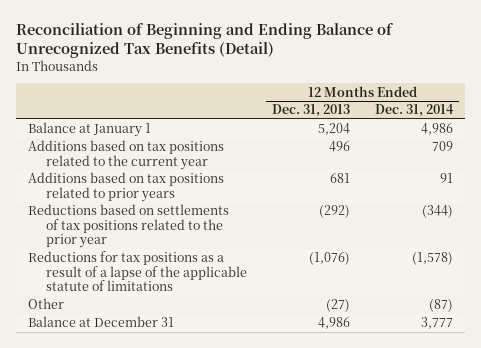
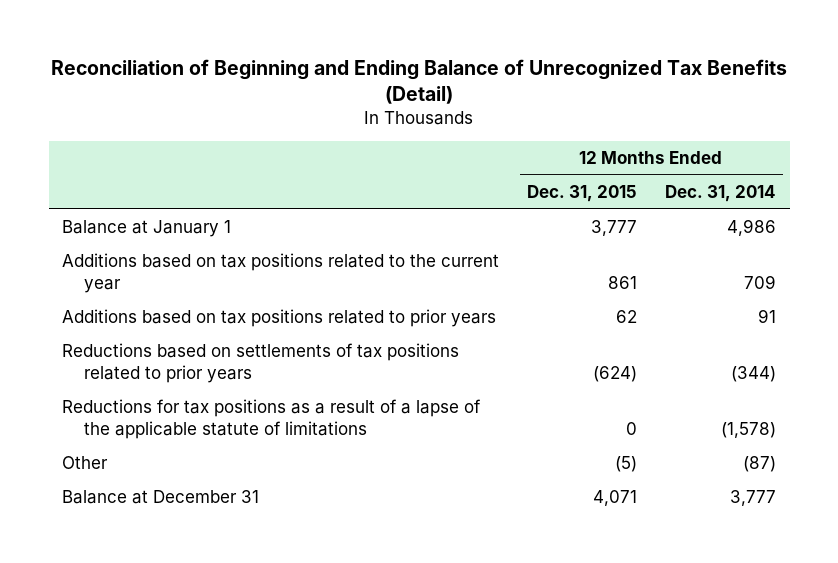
[272,104,351,118] Dec. 31, 2013 -> none
none -> [527,184,638,202] Dec. 31, 2015
[27,204,229,249] Reductions based on settlements of tax positions related to the prior year -> [62,343,460,384] Reductions based on settlements of tax positions related to prior years

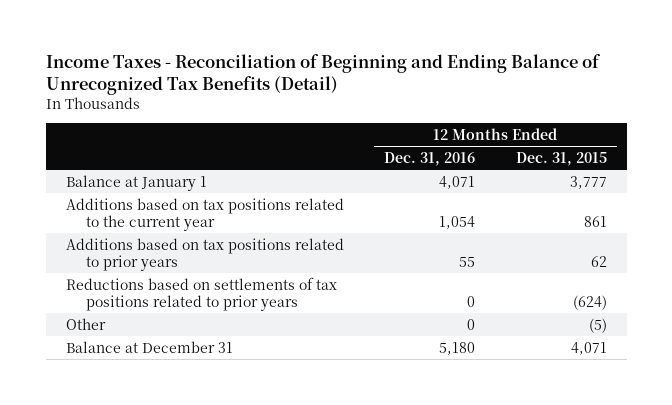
[51,58,788,104] Reconciliation of Beginning and Ending Balance of Unrecognized Tax Benefits (Detail) -> [45,53,601,95] Income Taxes - Reconciliation of Beginning and Ending Balance of Unrecognized Tax Benefits (Detail)
[664,184,776,202] Dec. 31, 2014 -> none
none -> [384,151,476,166] Dec. 31, 2016
[62,399,482,440] Reductions for tax positions as a result of a lapse of the applicable statute of limitations -> none

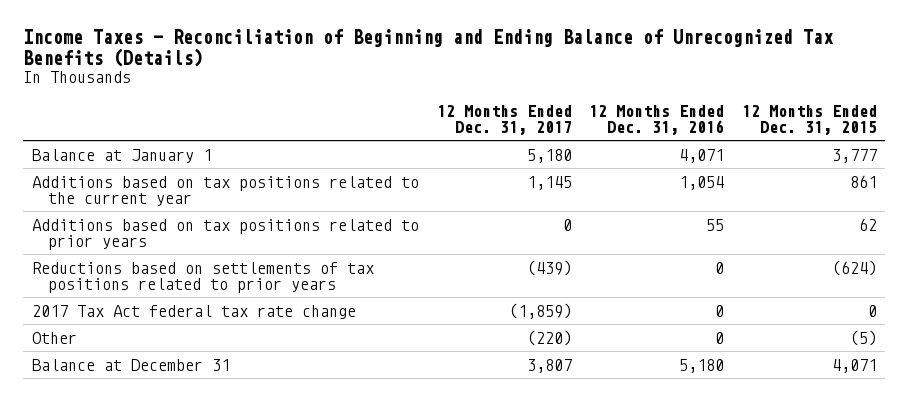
[45,53,601,95] Income Taxes - Reconciliation of Beginning and Ending Balance of Unrecognized Tax Benefits (Detail) -> [23,29,835,68] Income Taxes - Reconciliation of Beginning and Ending Balance of Unrecognized Tax Benefits (Details)
none -> [436,104,572,135] 12 Months Ended Dec. 31, 2017
none -> [32,304,357,319] 2017 Tax Act federal tax rate change

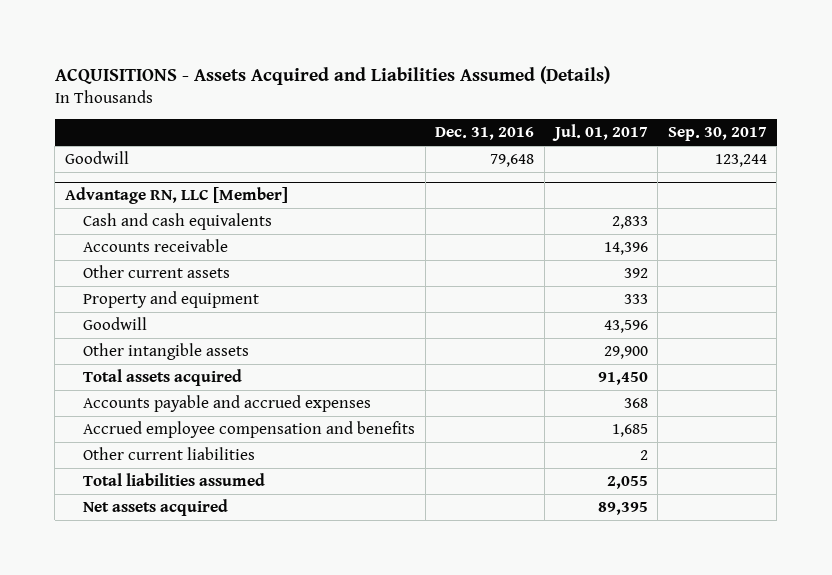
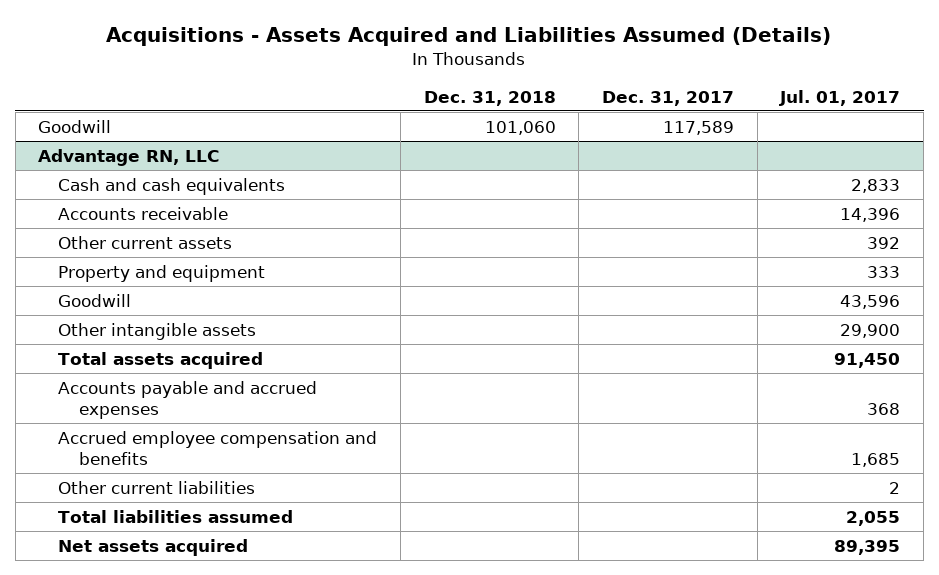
[54,65,610,85] ACQUISITIONS - Assets Acquired and Liabilities Assumed (Details) -> [106,26,832,46] Acquisitions - Assets Acquired and Liabilities Assumed (Details)
[435,127,535,141] Dec. 31, 2016 -> none
[667,127,767,142] Sep. 30, 2017 -> none
none -> [423,90,556,106] Dec. 31, 2018
none -> [602,90,735,106] Dec. 31, 2017
[64,187,288,205] Advantage RN, LLC [Member] -> [38,148,220,166] Advantage RN, LLC

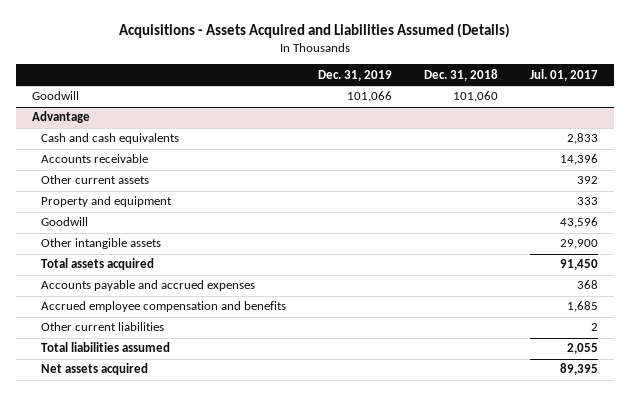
[602,90,735,106] Dec. 31, 2017 -> none
none -> [318,69,393,81] Dec. 31, 2019
[38,148,220,166] Advantage RN, LLC -> [31,111,90,124] Advantage

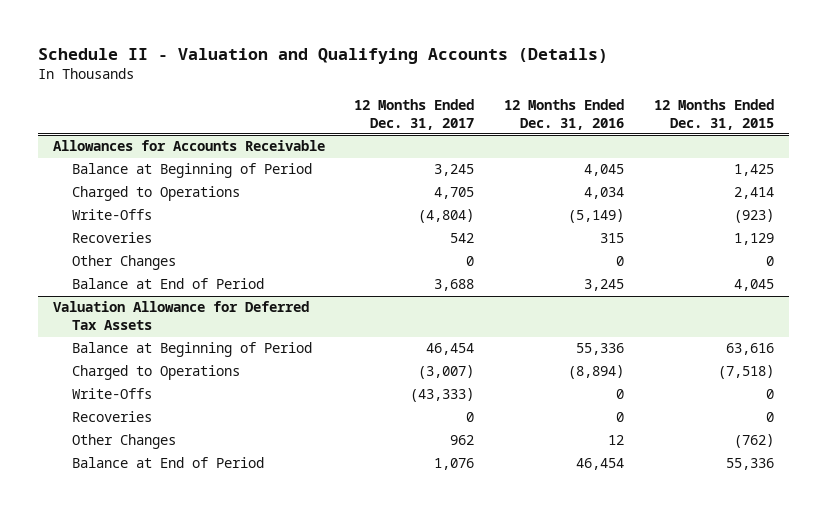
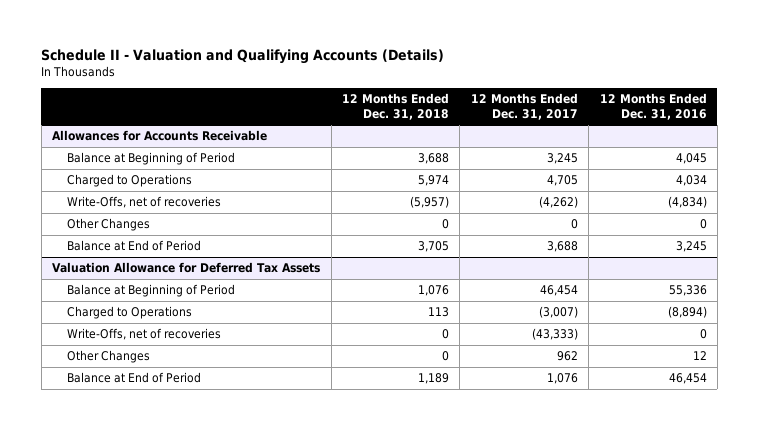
[654,98,775,130] 12 Months Ended Dec. 31, 2015 -> none
none -> [341,92,449,120] 12 Months Ended Dec. 31, 2018
[71,232,152,244] Recoveries -> none
[71,209,152,221] Write-Offs -> [67,196,222,209] Write-Offs, net of recoveries
[418,209,475,224] (4,804) -> [538,196,578,209] (4,262)
[568,209,625,224] (5,149) -> [667,196,707,209] (4,834)
[71,411,152,423] Recoveries -> none
[71,388,152,400] Write-Offs -> [67,328,222,341] Write-Offs, net of recoveries

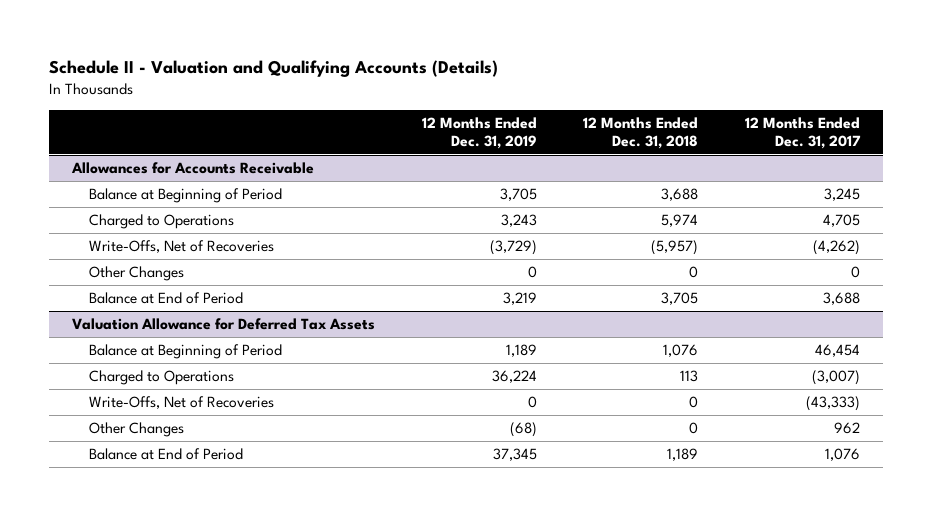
[599,92,707,120] 12 Months Ended Dec. 31, 2016 -> none
none -> [421,116,537,149] 12 Months Ended Dec. 31, 2019
[67,196,222,209] Write-Offs, net of recoveries -> [89,240,275,254] Write-Offs, Net of Recoveries
[67,328,222,341] Write-Offs, net of recoveries -> [89,396,275,410] Write-Offs, Net of Recoveries

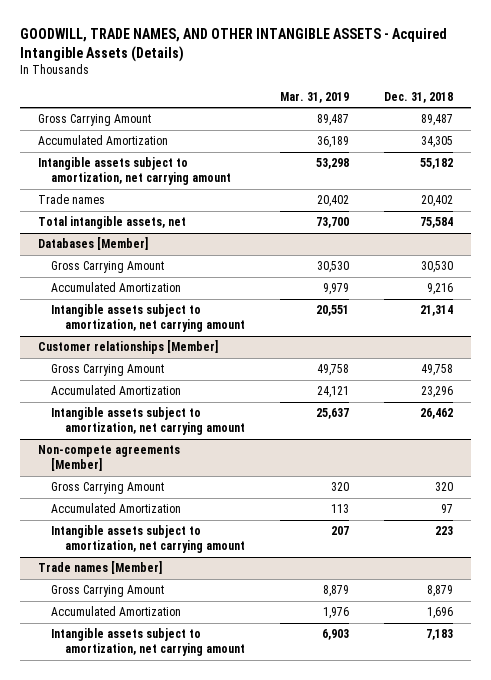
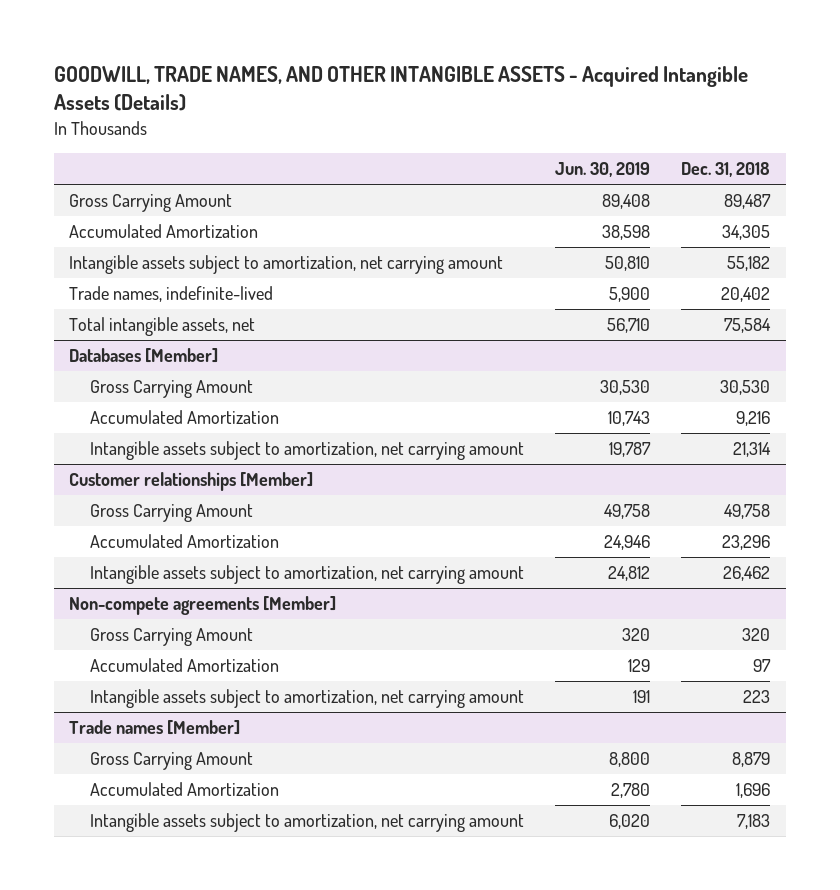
[280,91,350,103] Mar. 31, 2019 -> none
none -> [555,162,651,178] Jun. 30, 2019
[38,194,106,205] Trade names -> [69,286,274,303] Trade names, indefinite-lived

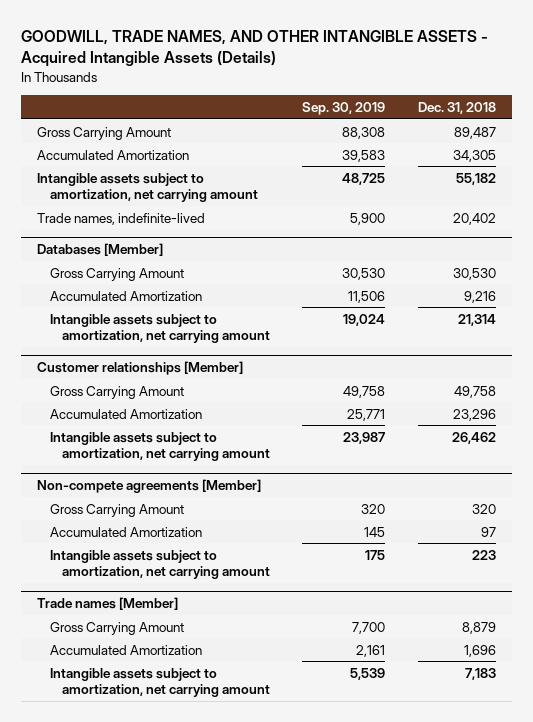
[555,162,651,178] Jun. 30, 2019 -> none
none -> [302,101,386,115] Sep. 30, 2019
[69,317,256,337] Total intangible assets, net -> none

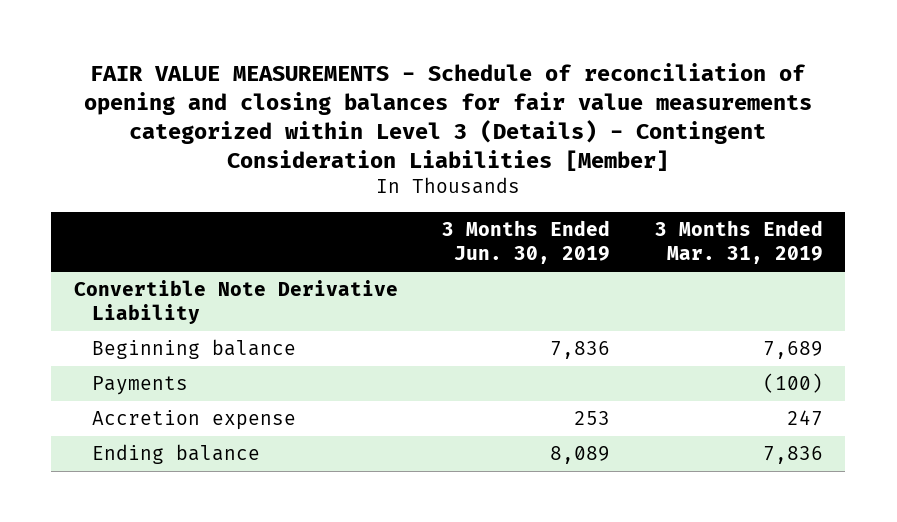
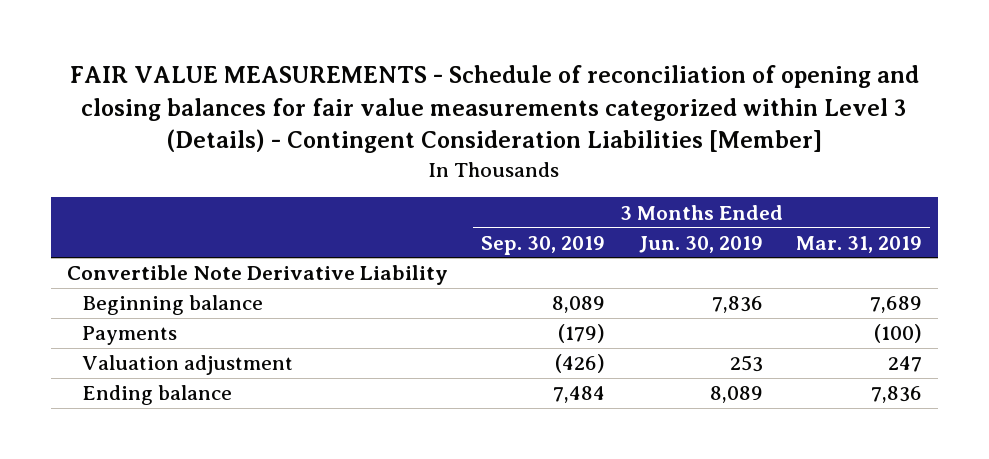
none -> [481,235,606,255] Sep. 30, 2019
[92,410,297,431] Accretion expense -> [82,355,294,376] Valuation adjustment

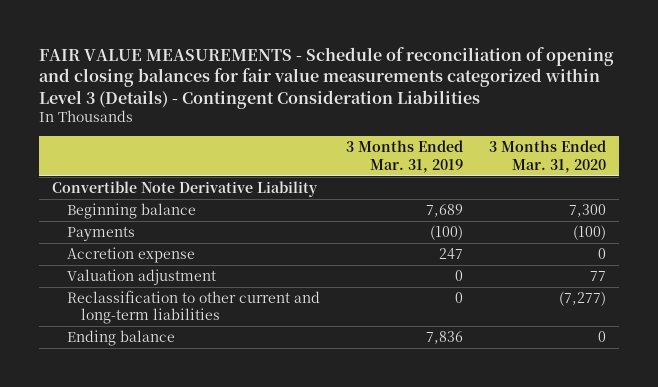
[70,65,920,154] FAIR VALUE MEASUREMENTS - Schedule of reconciliation of opening and closing balances for fair value measurements categorized within Level 3 (Details) - Contingent Consideration Liabilities [Member] -> [39,46,615,109] FAIR VALUE MEASUREMENTS - Schedule of reconciliation of opening and closing balances for fair value measurements categorized within Level 3 (Details) - Contingent Consideration Liabilities
[481,235,606,255] Sep. 30, 2019 -> none
[638,235,763,253] Jun. 30, 2019 -> none
none -> [489,140,607,173] 3 Months Ended Mar. 31, 2020
none -> [66,247,195,264] Accretion expense
[887,356,922,373] 247 -> [454,270,463,282] 0
none -> [66,290,320,325] Reclassification to other current and long-term liabilities

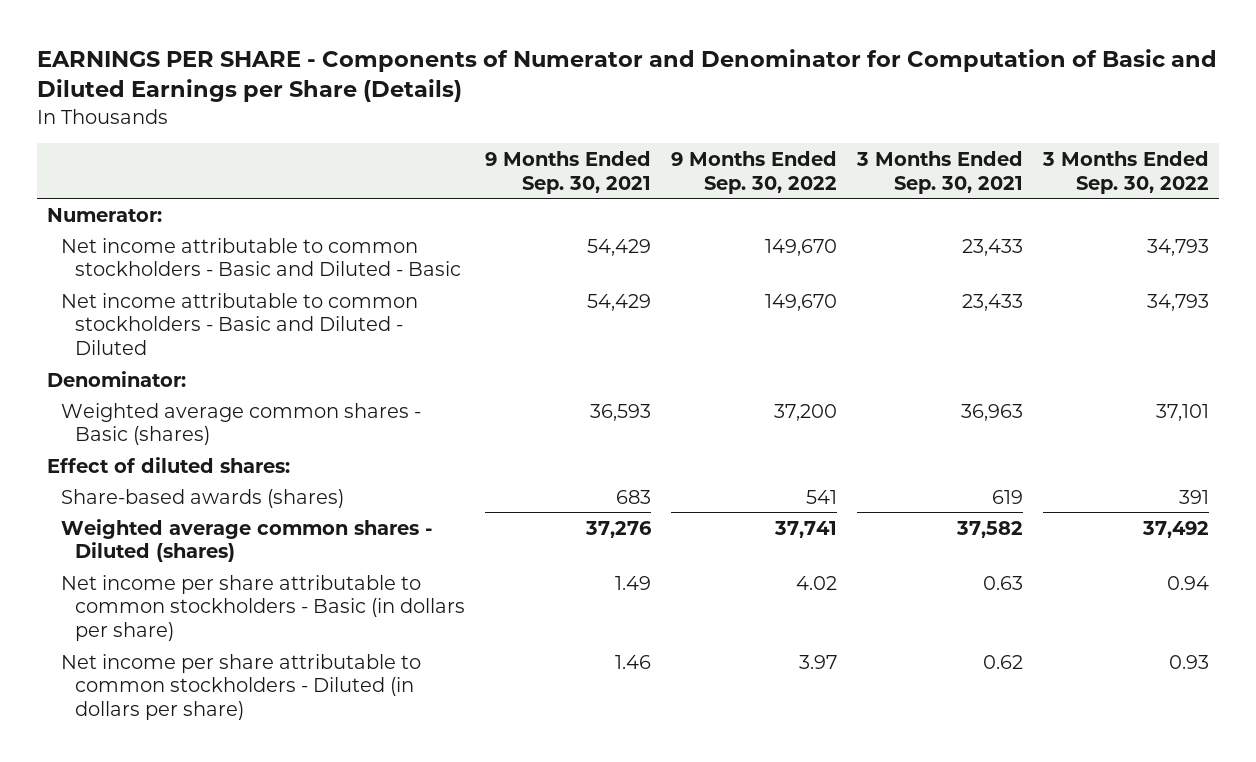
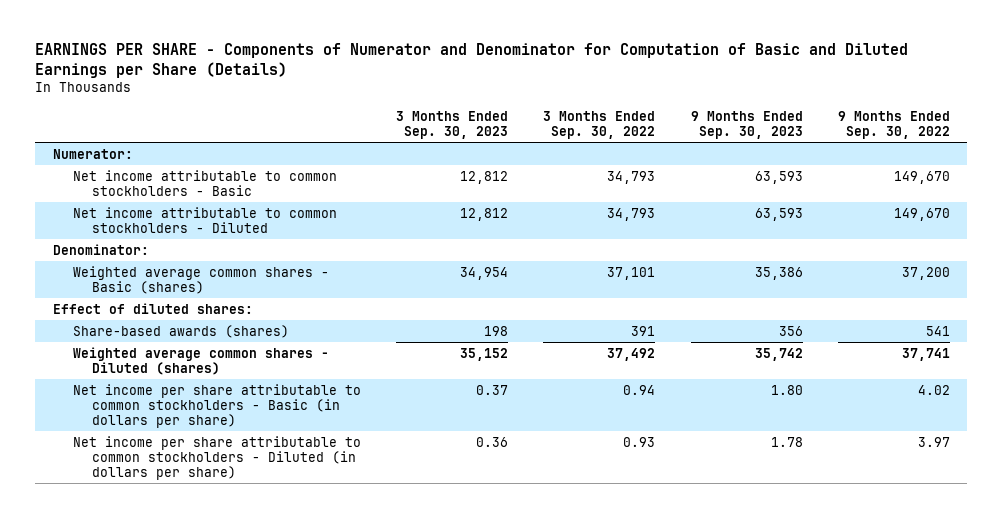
[485,150,652,194] 9 Months Ended Sep. 30, 2021 -> none
[856,150,1024,194] 3 Months Ended Sep. 30, 2021 -> none
none -> [395,110,508,139] 3 Months Ended Sep. 30, 2023
none -> [690,110,803,139] 9 Months Ended Sep. 30, 2023
[61,237,462,277] Net income attributable to common stockholders - Basic and Diluted - Basic -> [72,169,337,196] Net income attributable to common stockholders - Basic
[61,292,419,356] Net income attributable to common stockholders - Basic and Diluted - Diluted -> [72,206,337,233] Net income attributable to common stockholders - Diluted

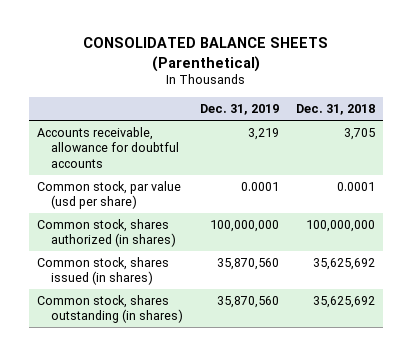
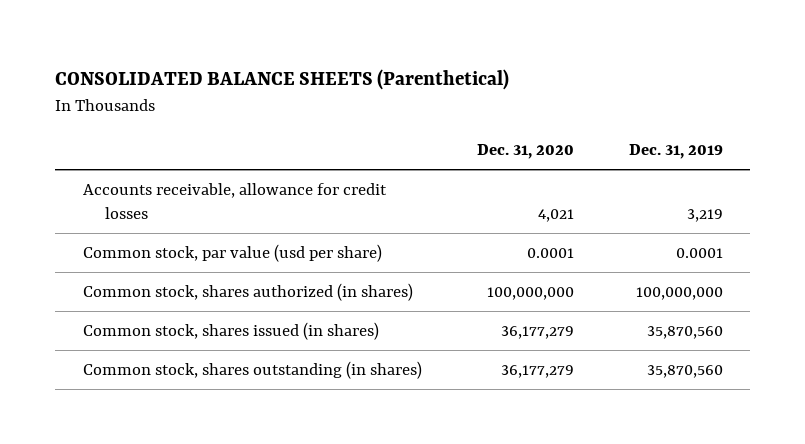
[295,103,375,115] Dec. 31, 2018 -> none
none -> [476,144,574,160] Dec. 31, 2020
[37,127,179,168] Accounts receivable, allowance for doubtful accounts -> [82,182,387,219] Accounts receivable, allowance for credit losses

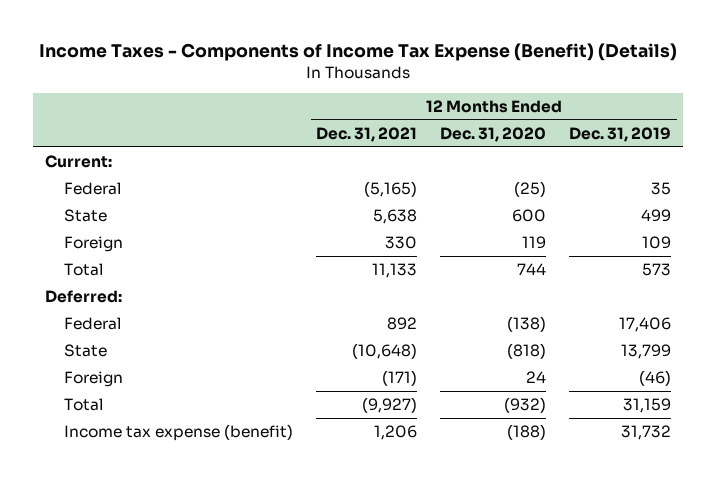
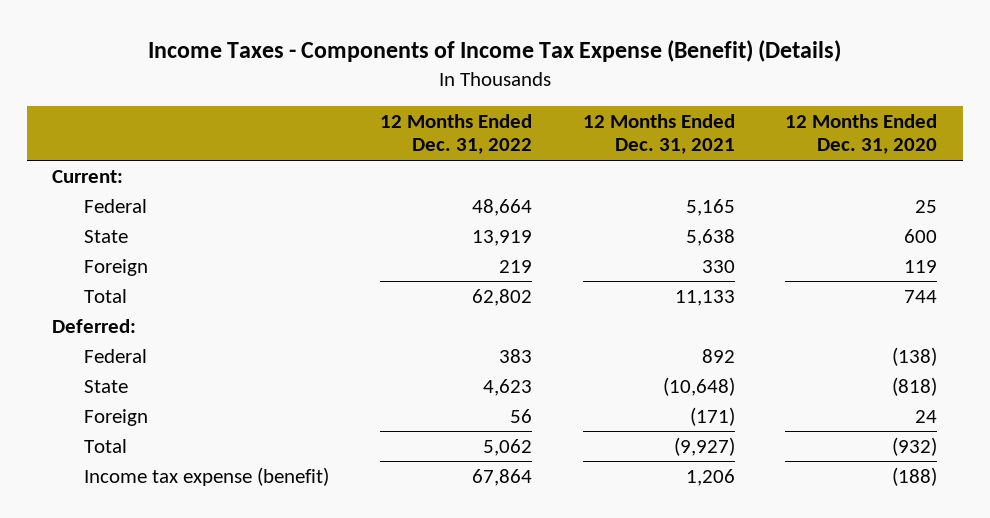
[569,126,672,142] Dec. 31, 2019 -> none
none -> [379,113,532,155] 12 Months Ended Dec. 31, 2022
[364,180,418,197] (5,165) -> [685,198,735,216] 5,165
[514,180,547,197] (25) -> [915,199,938,213] 25

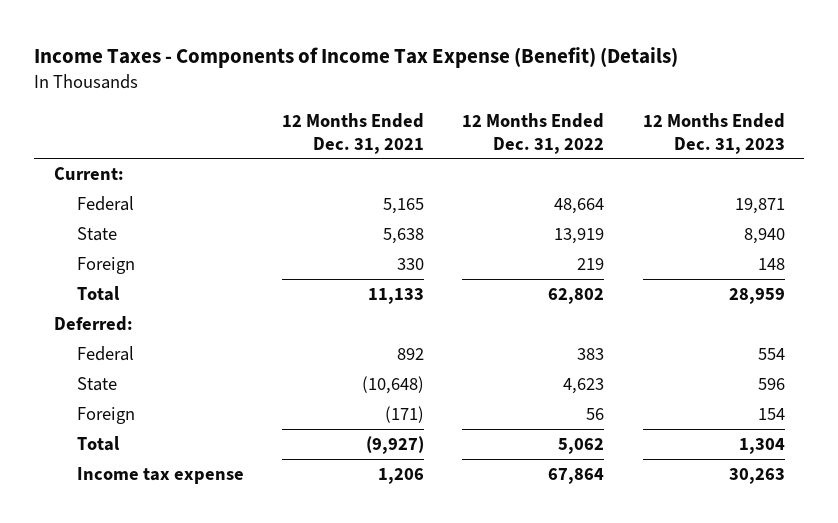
[785,113,938,155] 12 Months Ended Dec. 31, 2020 -> none
none -> [642,113,785,154] 12 Months Ended Dec. 31, 2023
[83,466,329,486] Income tax expense (benefit) -> [76,466,244,484] Income tax expense

